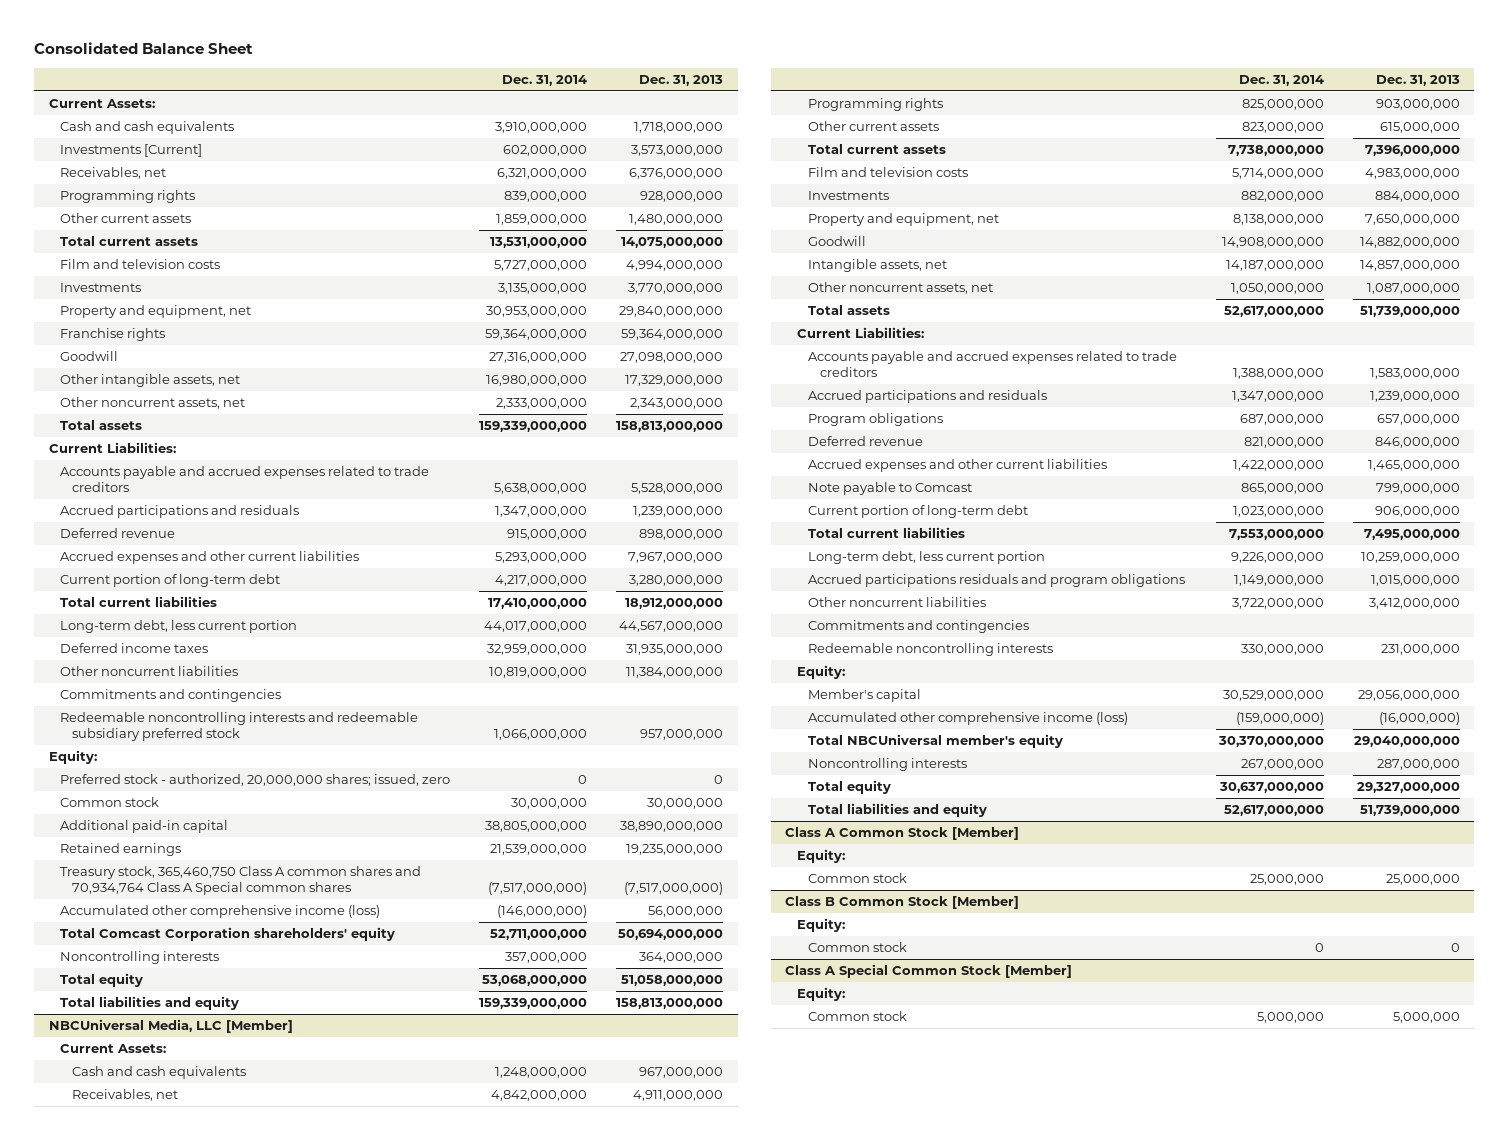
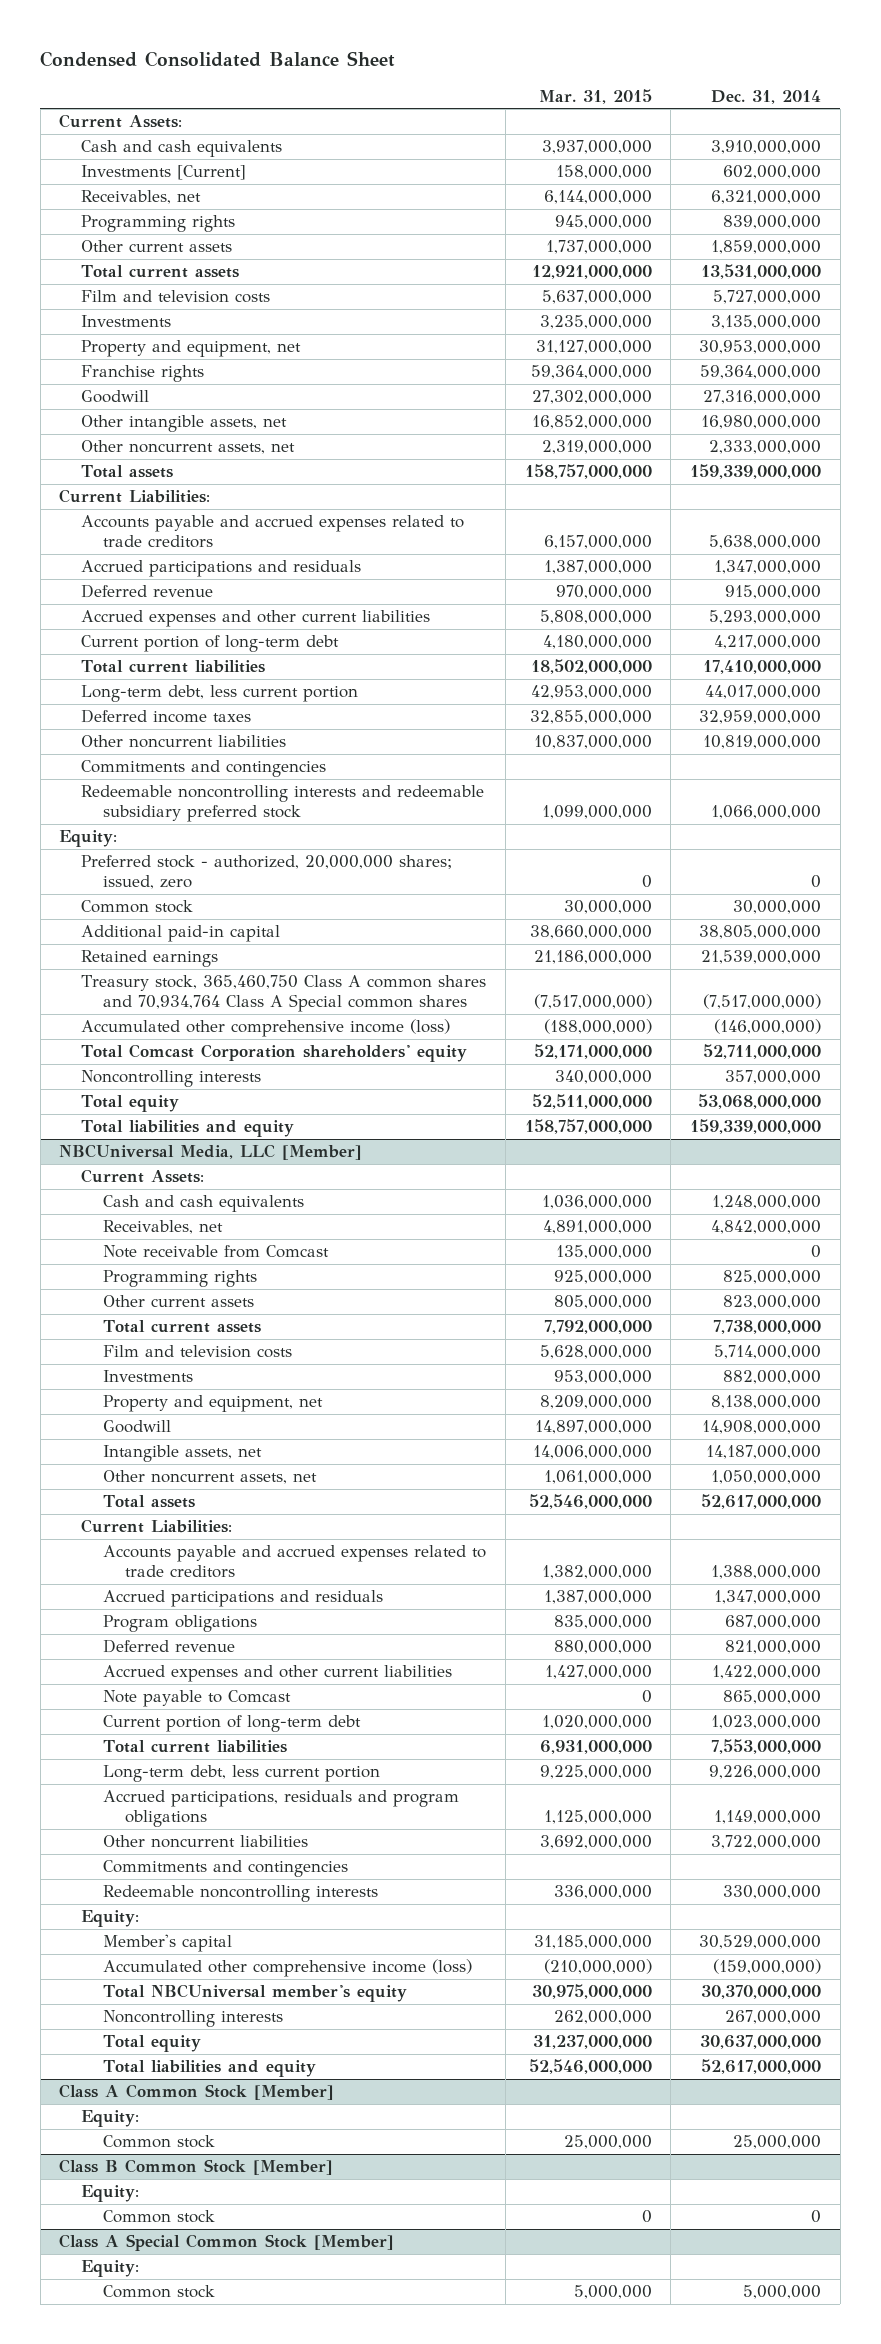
[34,42,254,55] Consolidated Balance Sheet -> [40,51,396,68] Condensed Consolidated Balance Sheet
[639,74,724,86] Dec. 31, 2013 -> none
none -> [538,88,652,104] Mar. 31, 2015
none -> [102,1245,329,1259] Note receivable from Comcast
[808,574,1186,588] Accrued participations residuals and program obligations -> [102,1790,459,1828] Accrued participations, residuals and program obligations

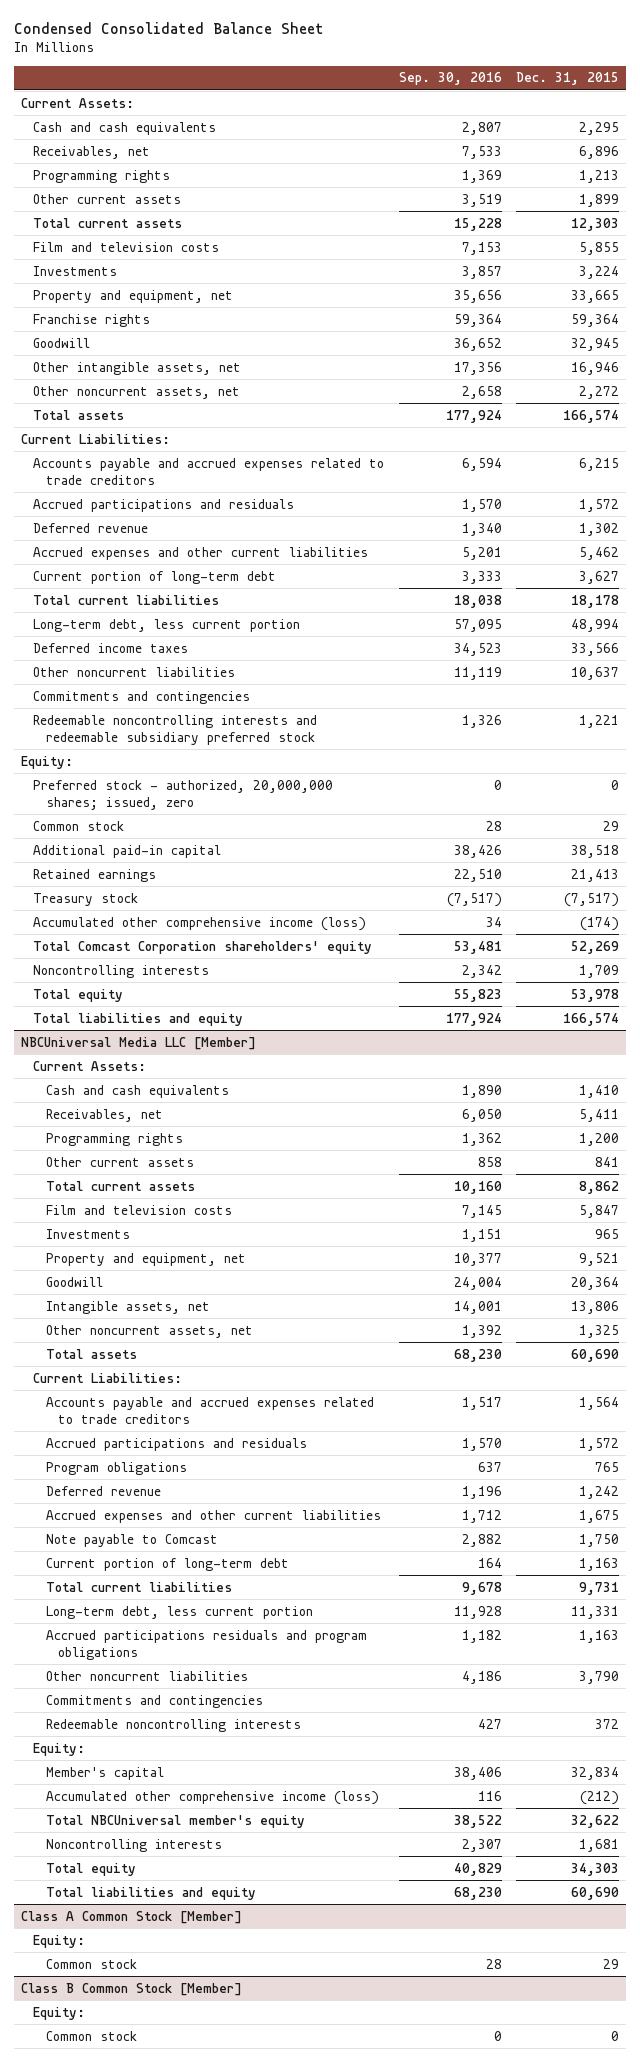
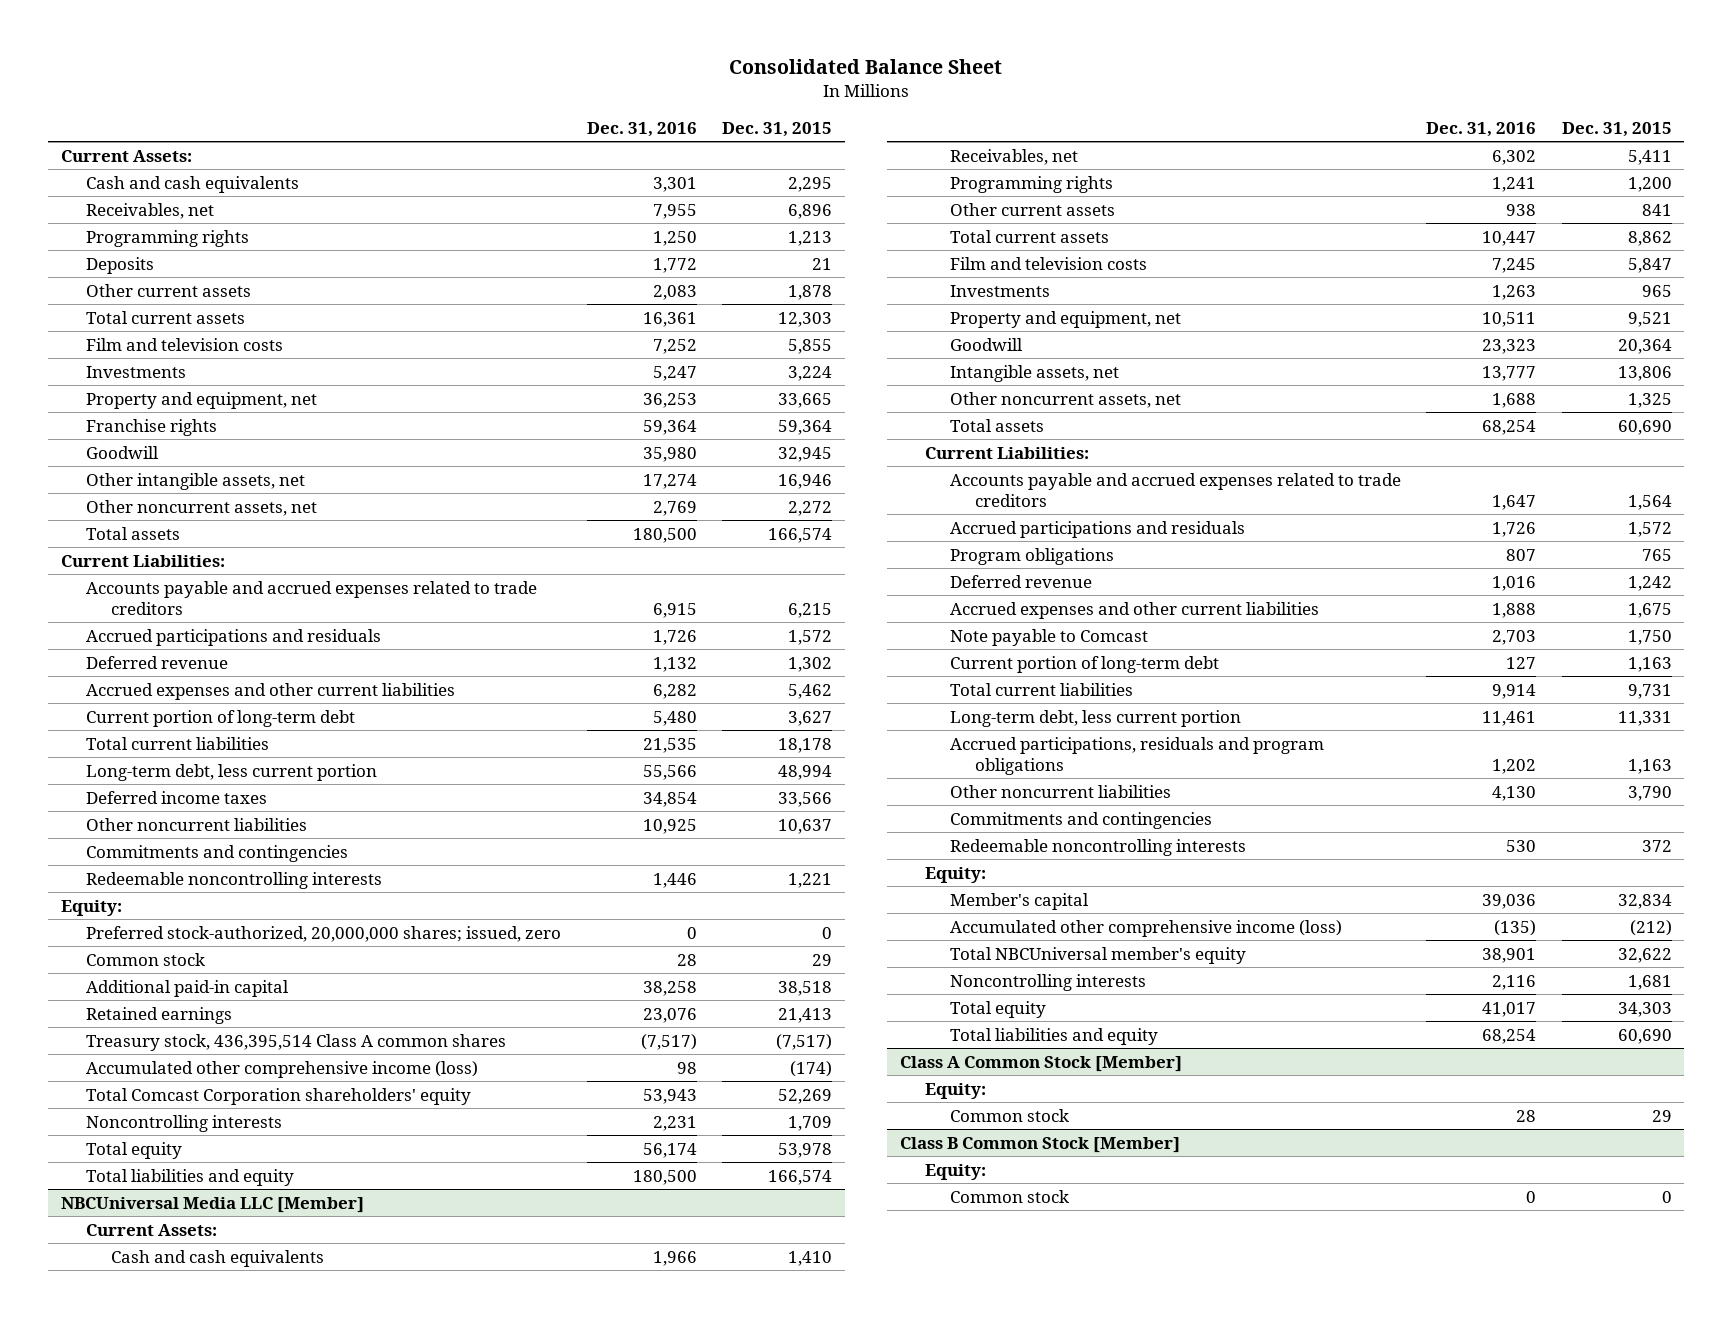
[13,22,324,35] Condensed Consolidated Balance Sheet -> [729,59,1003,75] Consolidated Balance Sheet
[398,72,502,86] Sep. 30, 2016 -> none
none -> [586,121,697,137] Dec. 31, 2016
none -> [85,256,154,274] Deposits
[579,193,620,207] 1,899 -> [788,284,833,300] 1,878
[33,714,318,745] Redeemable noncontrolling interests and redeemable subsidiary preferred stock -> [85,871,382,889] Redeemable noncontrolling interests
[33,779,334,810] Preferred stock - authorized, 20,000,000 shares; issued, zero -> [85,925,561,942] Preferred stock-authorized, 20,000,000 shares; issued, zero
[33,892,139,906] Treasury stock -> [85,1033,506,1051] Treasury stock, 436,395,514 Class A common shares
[45,1629,367,1660] Accrued participations residuals and program obligations -> [949,736,1324,775] Accrued participations, residuals and program obligations

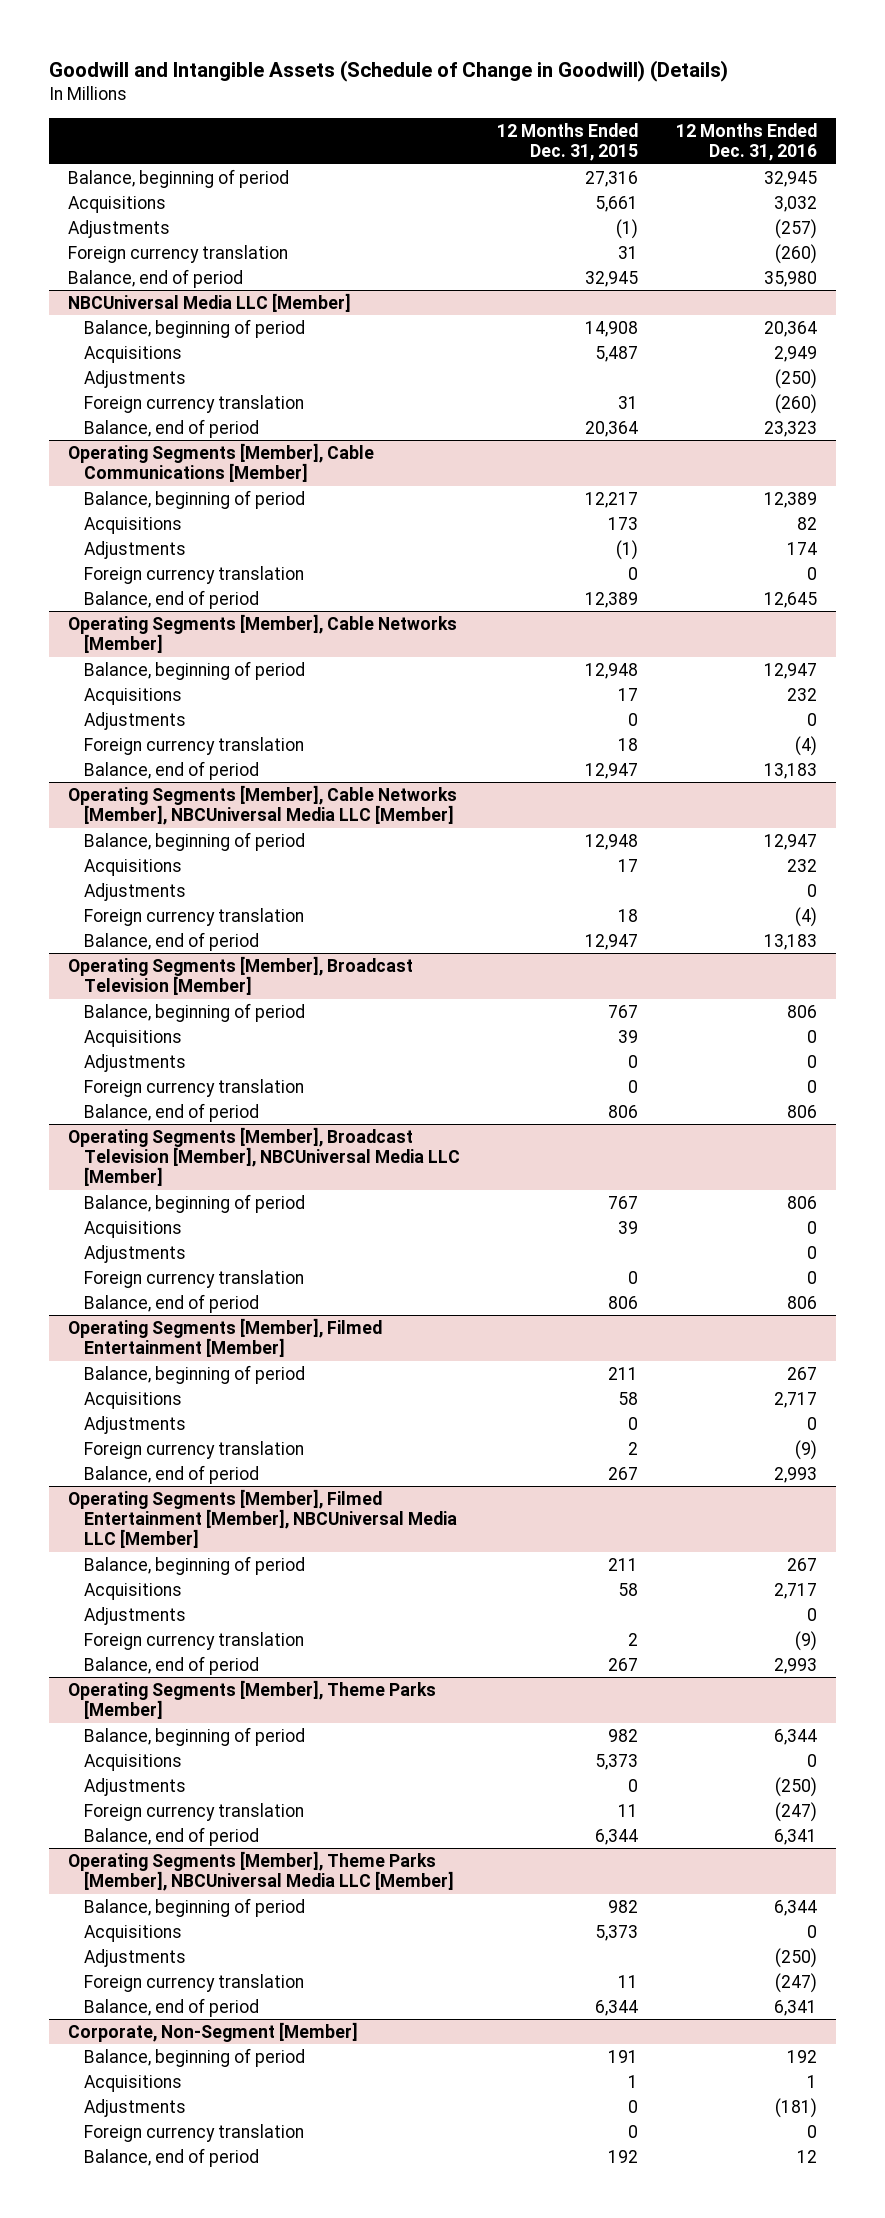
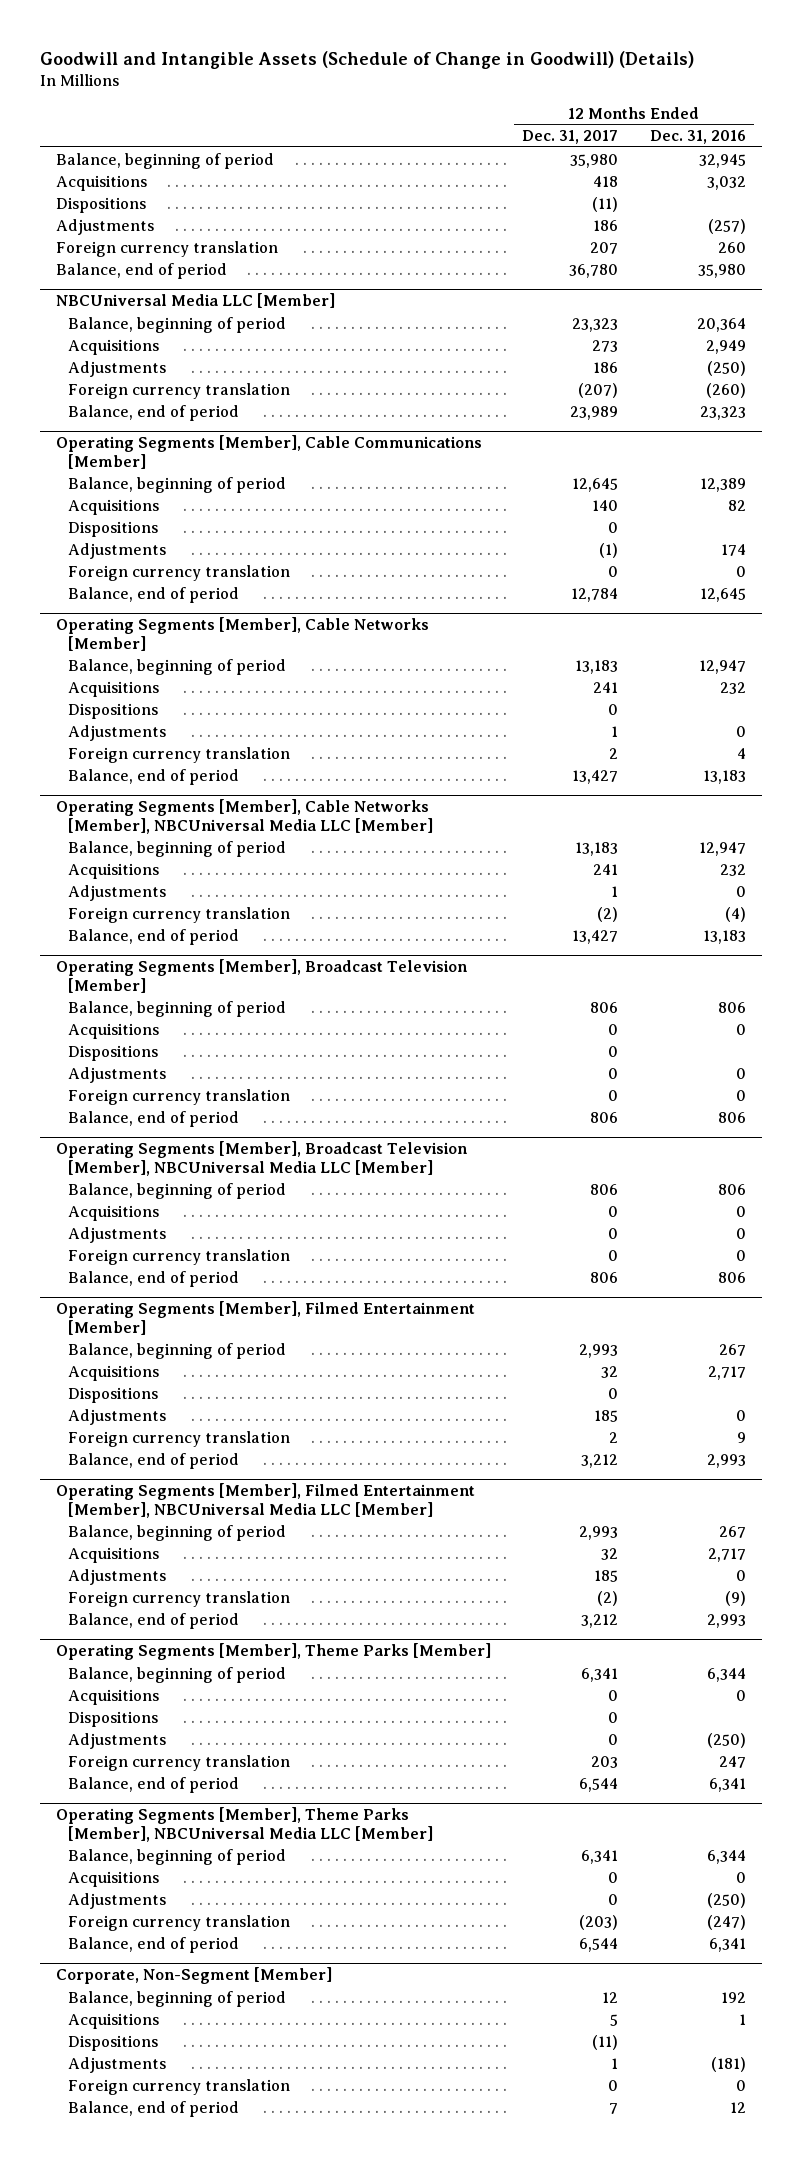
[497,122,639,162] 12 Months Ended Dec. 31, 2015 -> none
none -> [522,130,619,145] Dec. 31, 2017
none -> [55,196,146,213] Dispositions
[774,243,817,264] (260) -> [717,241,746,253] 260
none -> [68,520,159,537] Dispositions
none -> [68,702,159,719] Dispositions
[794,735,817,756] (4) -> [736,747,746,759] 4
none -> [68,1044,159,1061] Dispositions
none -> [68,1386,159,1403] Dispositions
[794,1439,817,1460] (9) -> [736,1431,746,1443] 9
none -> [68,1710,159,1727] Dispositions
[774,1801,817,1822] (247) -> [718,1755,746,1768] 247
none -> [68,2034,159,2051] Dispositions

